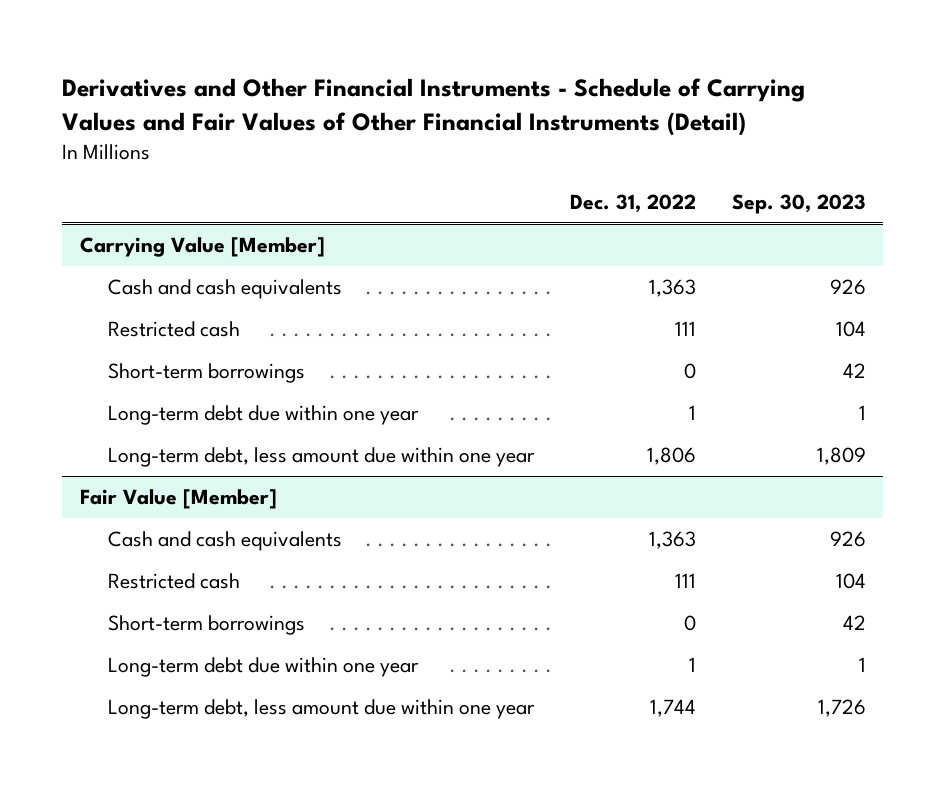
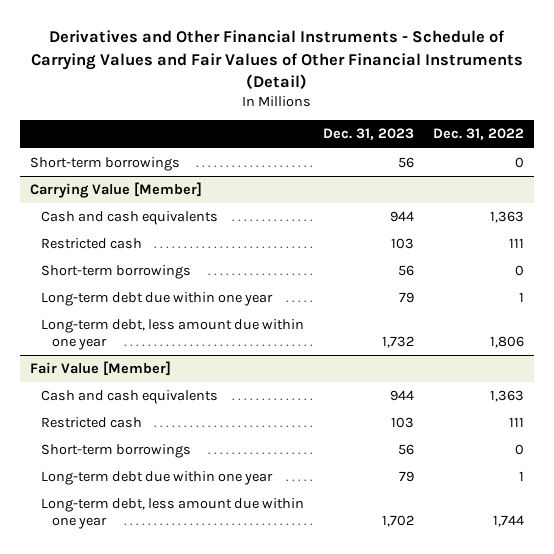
[731,193,866,214] Sep. 30, 2023 -> none
none -> [322,128,414,141] Dec. 31, 2023
none -> [29,157,180,172] Short-term borrowings

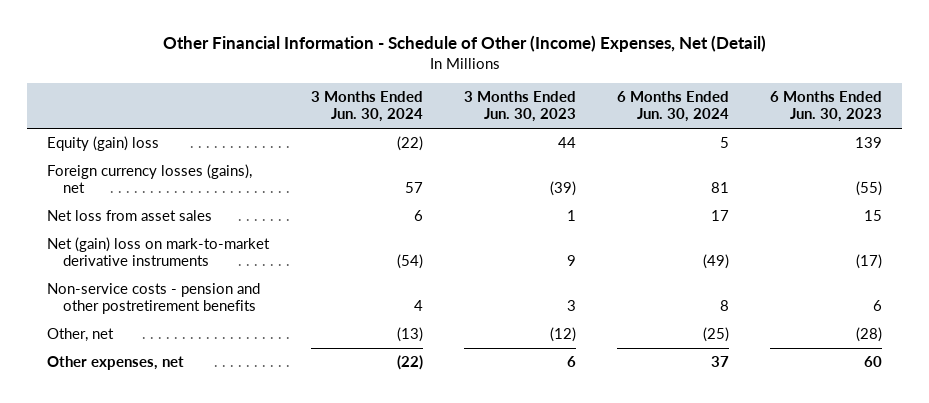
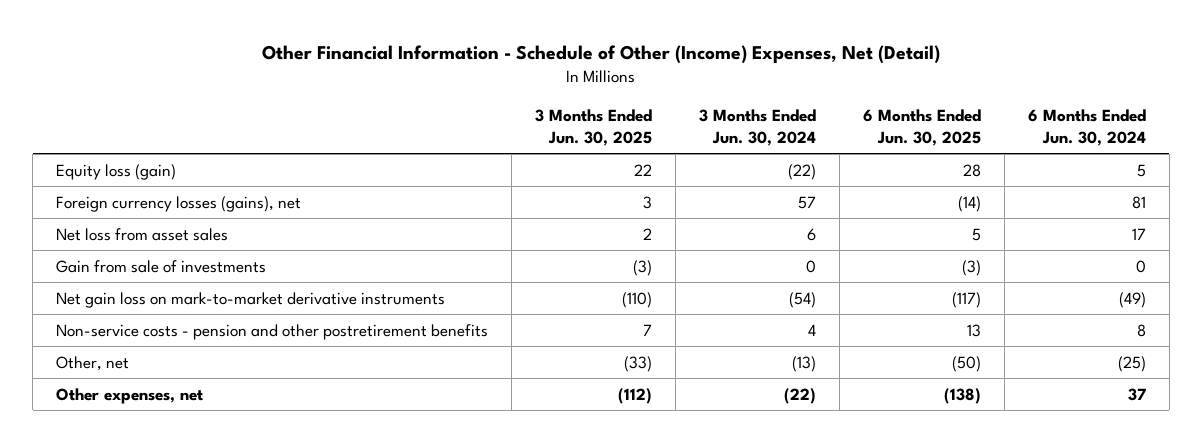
[463,91,576,123] 3 Months Ended Jun. 30, 2023 -> none
[769,91,882,123] 6 Months Ended Jun. 30, 2023 -> none
none -> [535,109,653,146] 3 Months Ended Jun. 30, 2025
none -> [862,109,981,146] 6 Months Ended Jun. 30, 2025
[47,136,160,152] Equity (gain) loss -> [56,163,177,180] Equity loss (gain)
none -> [56,259,267,273] Gain from sale of investments
[47,237,271,267] Net (gain) loss on mark-to-market derivative instruments -> [56,291,446,308] Net gain loss on mark-to-market derivative instruments

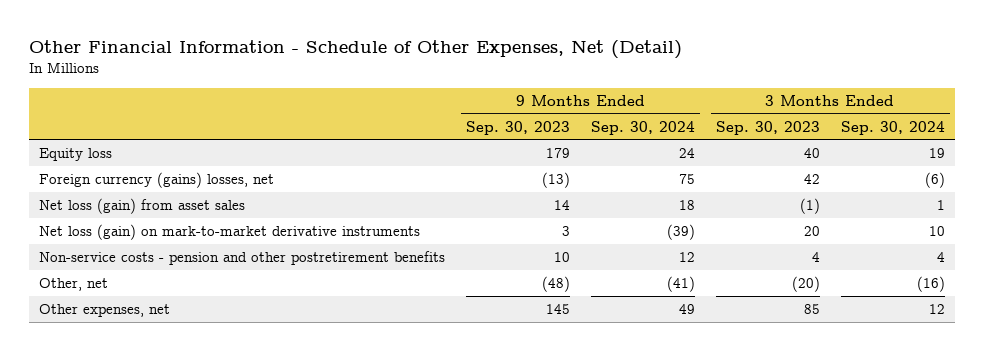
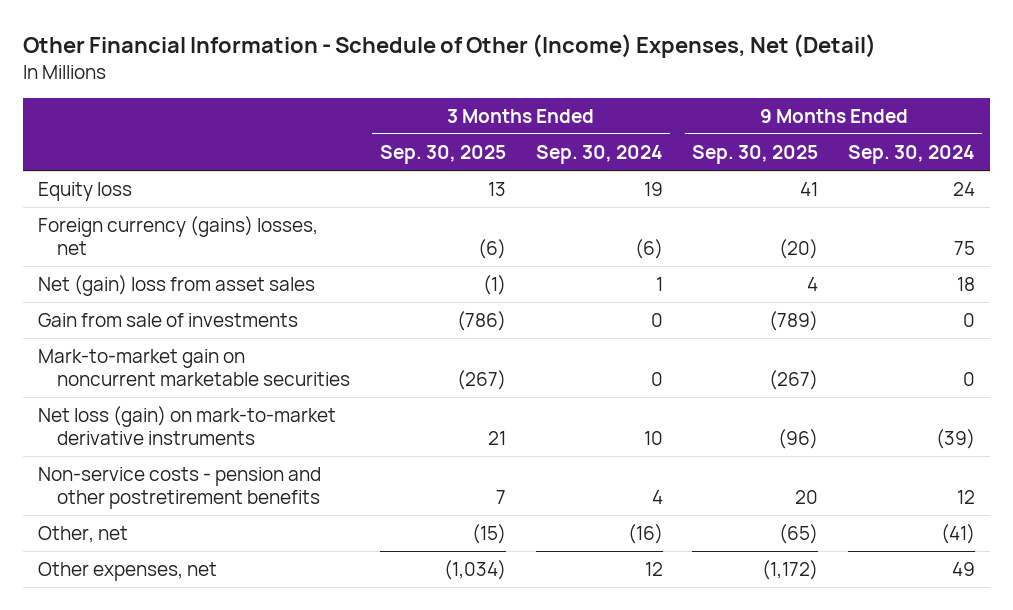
[29,39,683,59] Other Financial Information - Schedule of Other Expenses, Net (Detail) -> [23,33,877,58] Other Financial Information - Schedule of Other (Income) Expenses, Net (Detail)
[466,120,571,135] Sep. 30, 2023 -> none
[716,120,821,135] Sep. 30, 2023 -> none
none -> [379,145,506,165] Sep. 30, 2025
none -> [692,145,819,165] Sep. 30, 2025
[39,198,246,215] Net loss (gain) from asset sales -> [37,275,315,297] Net (gain) loss from asset sales
none -> [37,313,298,328] Gain from sale of investments
none -> [37,349,351,386] Mark-to-market gain on noncurrent marketable securities

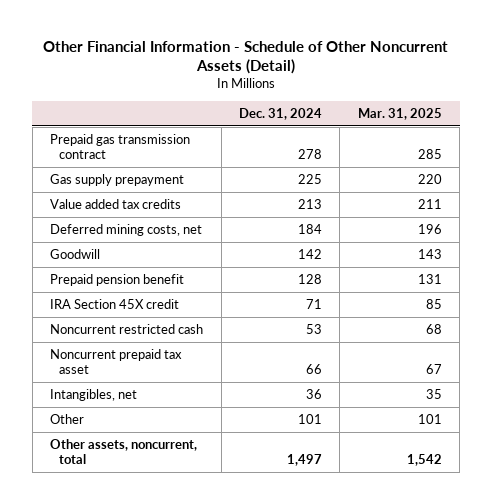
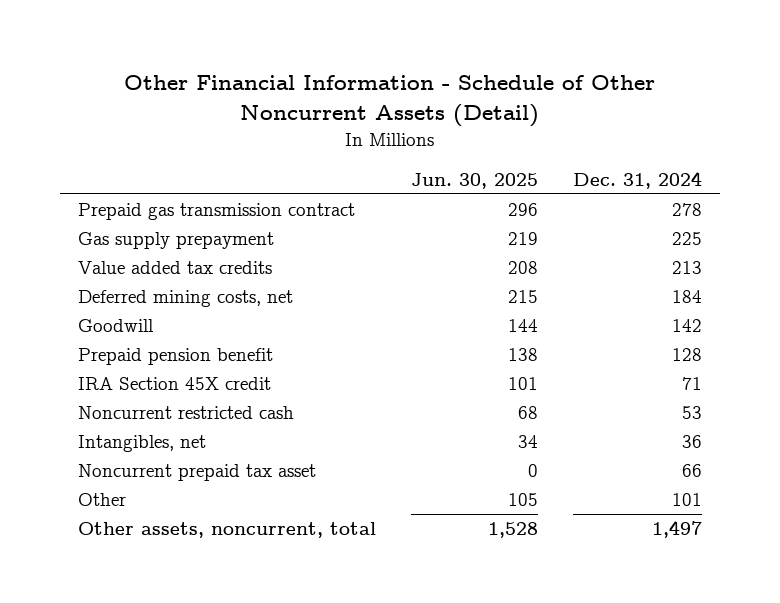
[357,107,442,120] Mar. 31, 2025 -> none
none -> [411,172,539,189] Jun. 30, 2025
[50,348,183,375] Noncurrent prepaid tax asset -> [77,464,316,482] Noncurrent prepaid tax asset

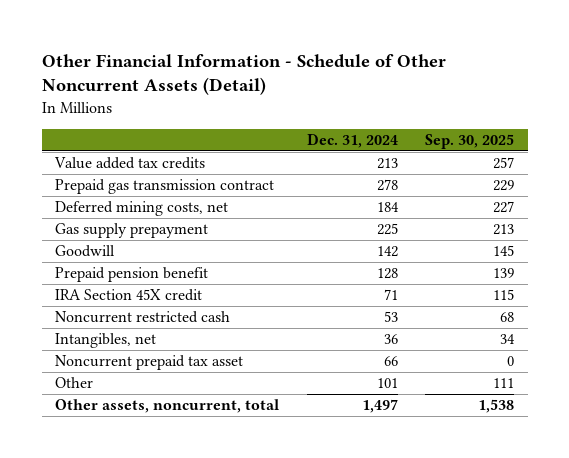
[411,172,539,189] Jun. 30, 2025 -> none
none -> [424,133,514,149] Sep. 30, 2025
[77,203,355,221] Prepaid gas transmission contract -> [55,179,275,195] Prepaid gas transmission contract
[77,232,274,250] Gas supply prepayment -> [55,223,209,239] Gas supply prepayment

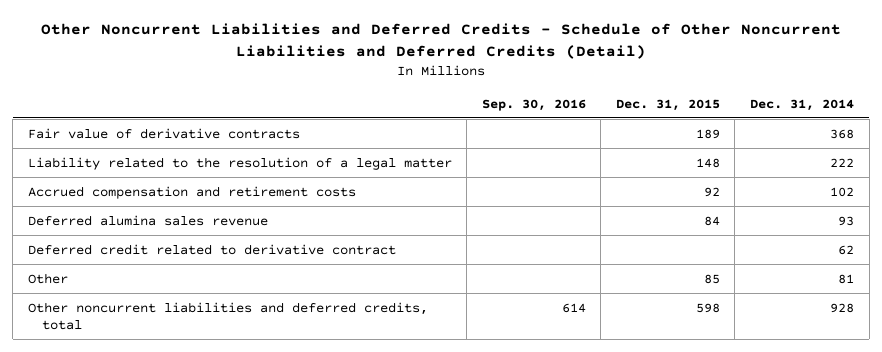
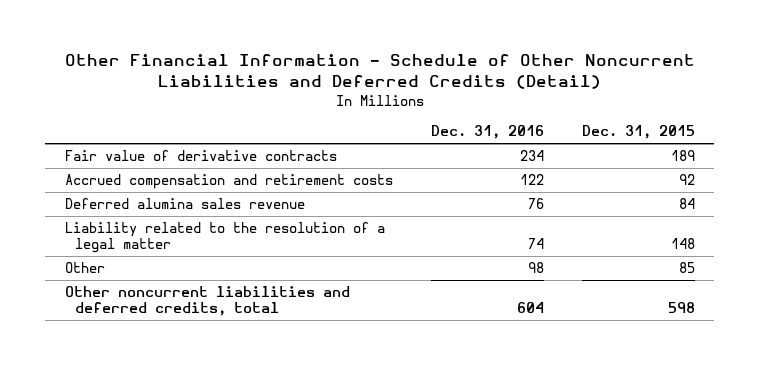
[40,23,841,60] Other Noncurrent Liabilities and Deferred Credits - Schedule of Other Noncurrent Liabilities and Deferred Credits (Detail) -> [64,54,695,90] Other Financial Information - Schedule of Other Noncurrent Liabilities and Deferred Credits (Detail)
[481,98,586,111] Sep. 30, 2016 -> none
[750,98,855,111] Dec. 31, 2014 -> none
none -> [430,125,544,140] Dec. 31, 2016
[27,243,396,255] Deferred credit related to derivative contract -> none
[27,156,452,170] Liability related to the resolution of a legal matter -> [64,222,385,253] Liability related to the resolution of a legal matter

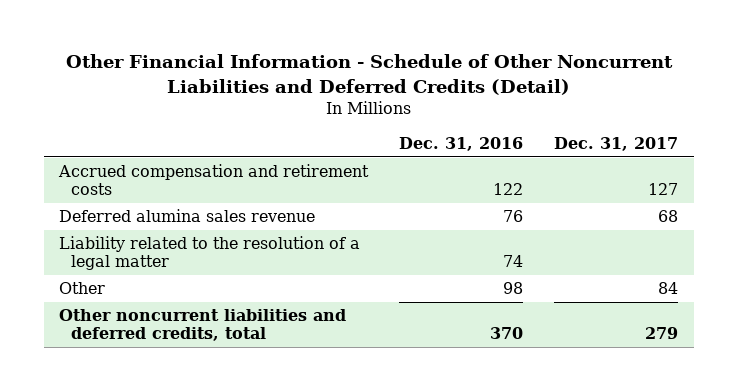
[581,125,695,140] Dec. 31, 2015 -> none
none -> [554,136,679,151] Dec. 31, 2017
[64,150,337,162] Fair value of derivative contracts -> none
[516,301,544,313] 604 -> [490,327,524,340] 370

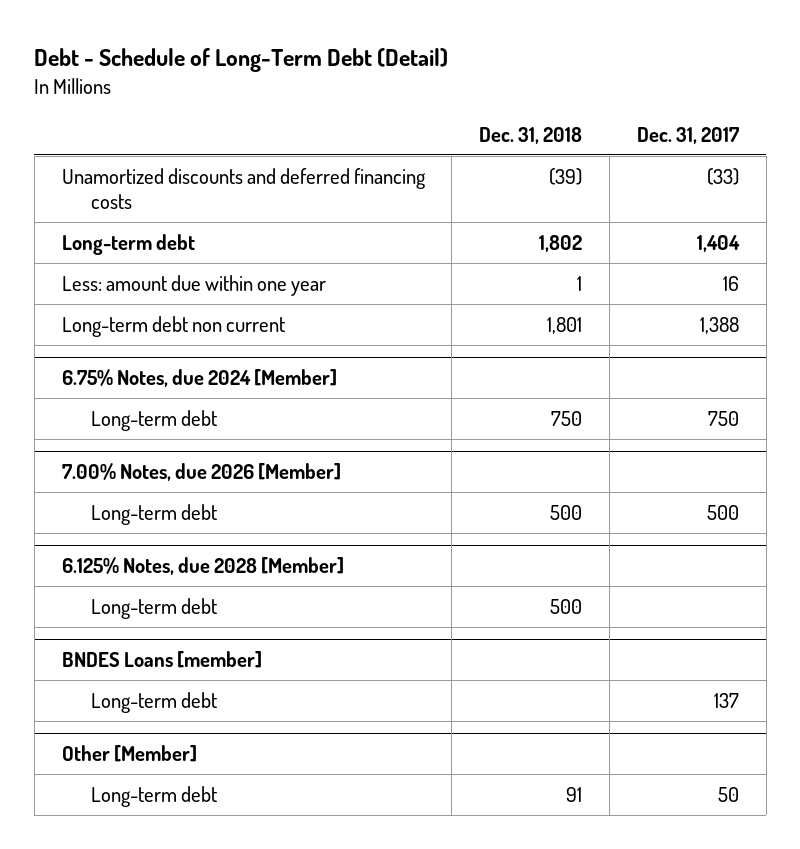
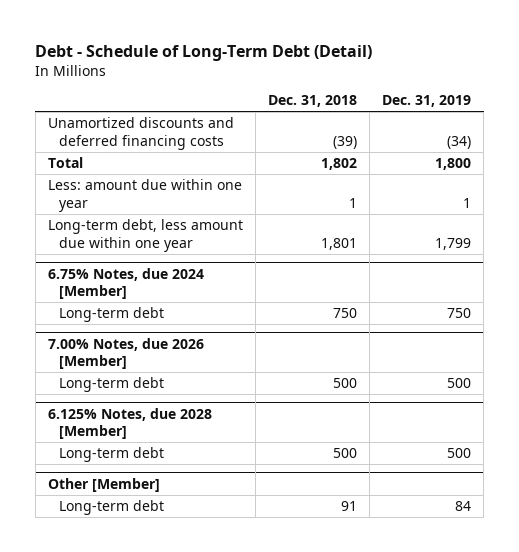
[636,127,739,145] Dec. 31, 2017 -> none
none -> [382,95,472,108] Dec. 31, 2019
[61,233,195,255] Long-term debt -> [47,157,83,169] Total
[61,315,285,337] Long-term debt non current -> [47,219,243,252] Long-term debt, less amount due within one year
[61,651,262,669] BNDES Loans [member] -> none
[90,691,217,713] Long-term debt -> none

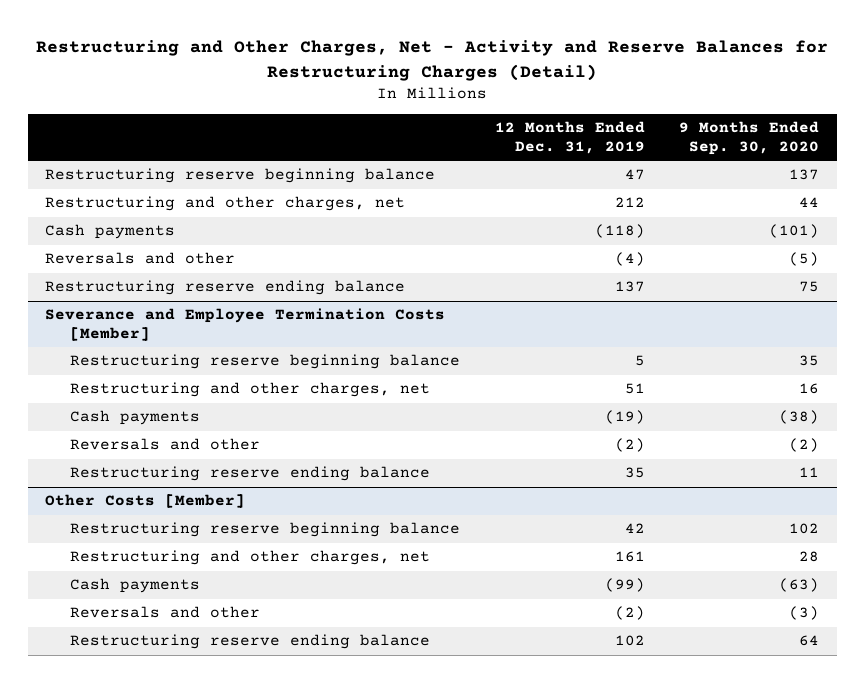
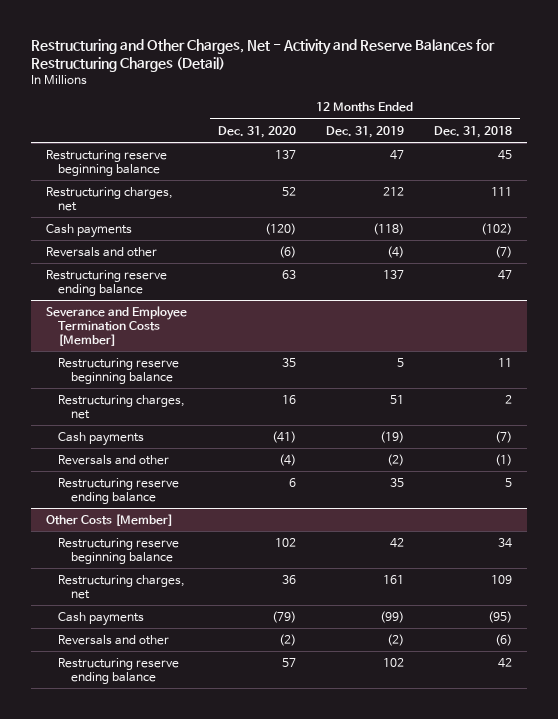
[679,121,820,155] 9 Months Ended Sep. 30, 2020 -> none
none -> [217,125,296,138] Dec. 31, 2020
none -> [434,125,513,138] Dec. 31, 2018
[45,196,406,212] Restructuring and other charges, net -> [46,186,174,211] Restructuring charges, net
[70,382,431,398] Restructuring and other charges, net -> [58,394,186,419] Restructuring charges, net
[70,550,431,566] Restructuring and other charges, net -> [58,574,186,599] Restructuring charges, net

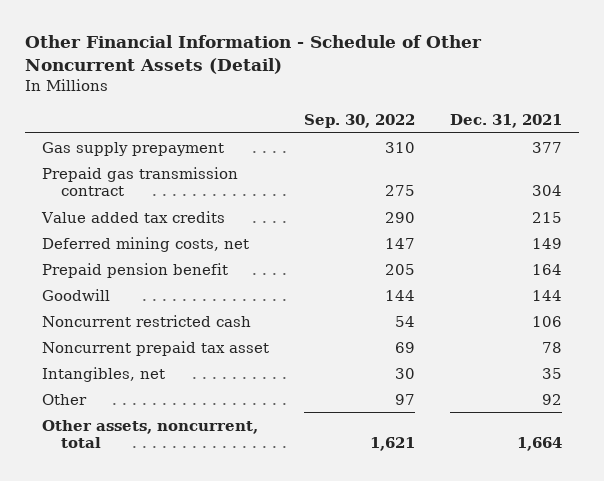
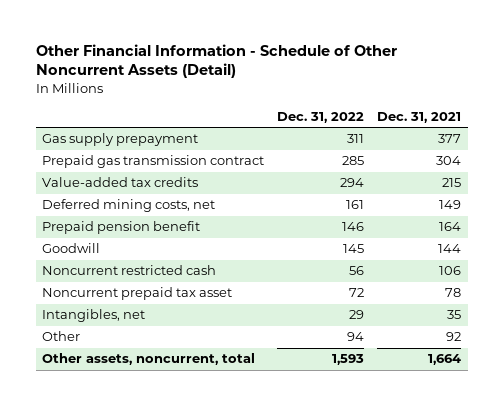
[303,113,415,128] Sep. 30, 2022 -> none
none -> [277,111,365,123] Dec. 31, 2022
[41,210,226,223] Value added tax credits -> [42,177,199,188] Value-added tax credits

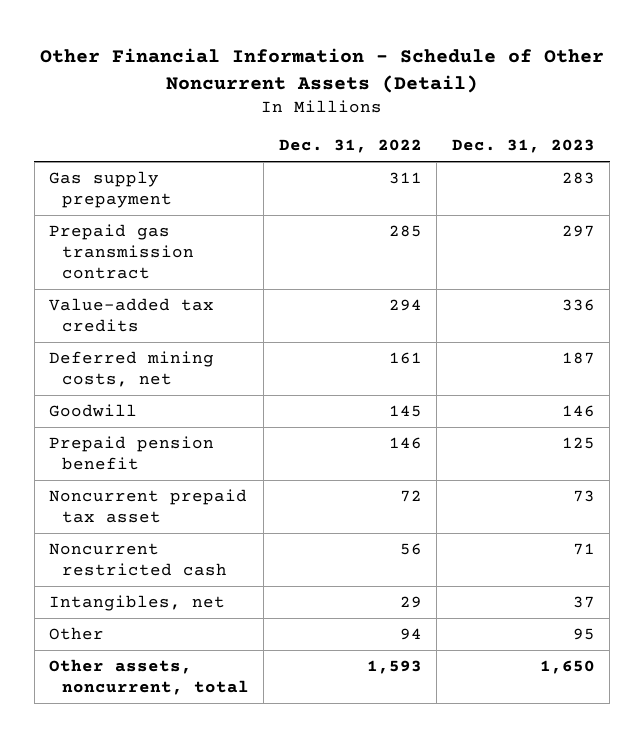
[377,111,462,123] Dec. 31, 2021 -> none
none -> [451,139,595,154] Dec. 31, 2023
[42,221,201,235] Prepaid pension benefit -> [49,435,215,470] Prepaid pension benefit
[42,265,217,276] Noncurrent restricted cash -> [49,542,228,576] Noncurrent restricted cash

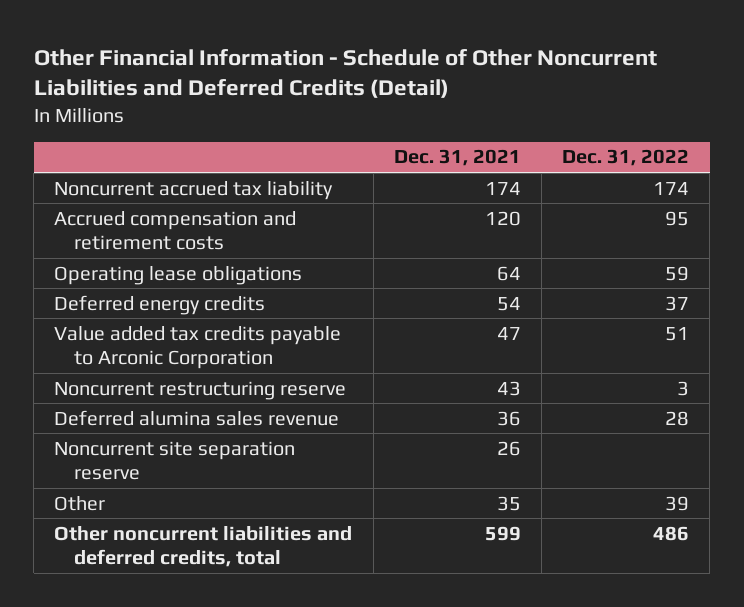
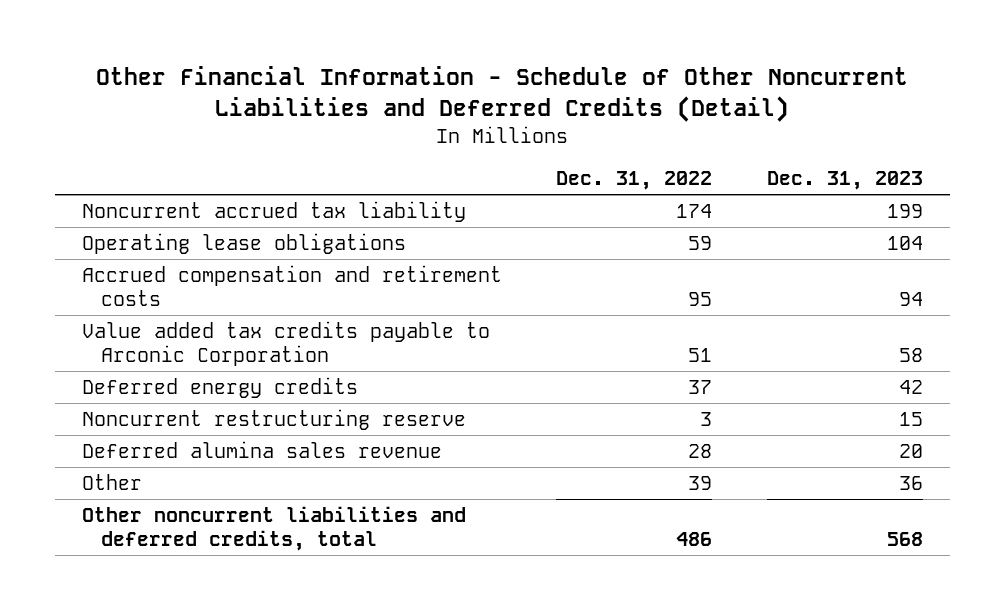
[393,149,521,167] Dec. 31, 2021 -> none
none -> [766,171,923,191] Dec. 31, 2023
[54,210,297,251] Accrued compensation and retirement costs -> [82,264,503,307] Accrued compensation and retirement costs
[54,294,266,315] Deferred energy credits -> [82,376,359,398] Deferred energy credits
[54,440,296,481] Noncurrent site separation reserve -> none

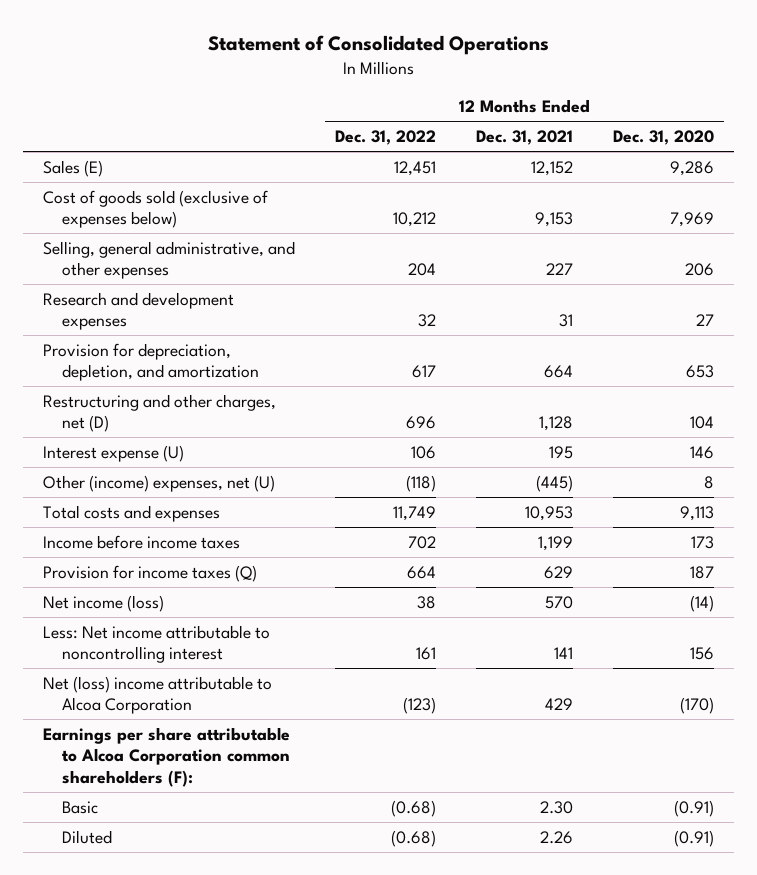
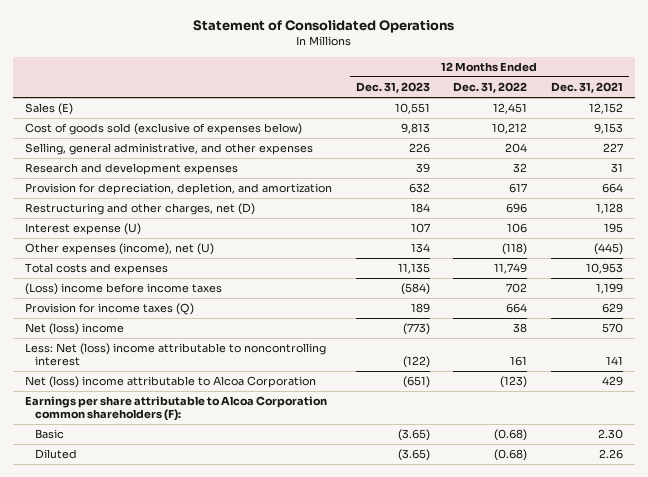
[613,129,715,145] Dec. 31, 2020 -> none
none -> [355,82,430,94] Dec. 31, 2023
[42,474,275,492] Other (income) expenses, net (U) -> [24,243,214,256] Other expenses (income), net (U)
[42,534,240,549] Income before income taxes -> [24,283,222,296] (Loss) income before income taxes
[42,594,164,612] Net income (loss) -> [24,323,124,336] Net (loss) income
[42,624,270,664] Less: Net income attributable to noncontrolling interest -> [24,343,326,367] Less: Net (loss) income attributable to noncontrolling interest

